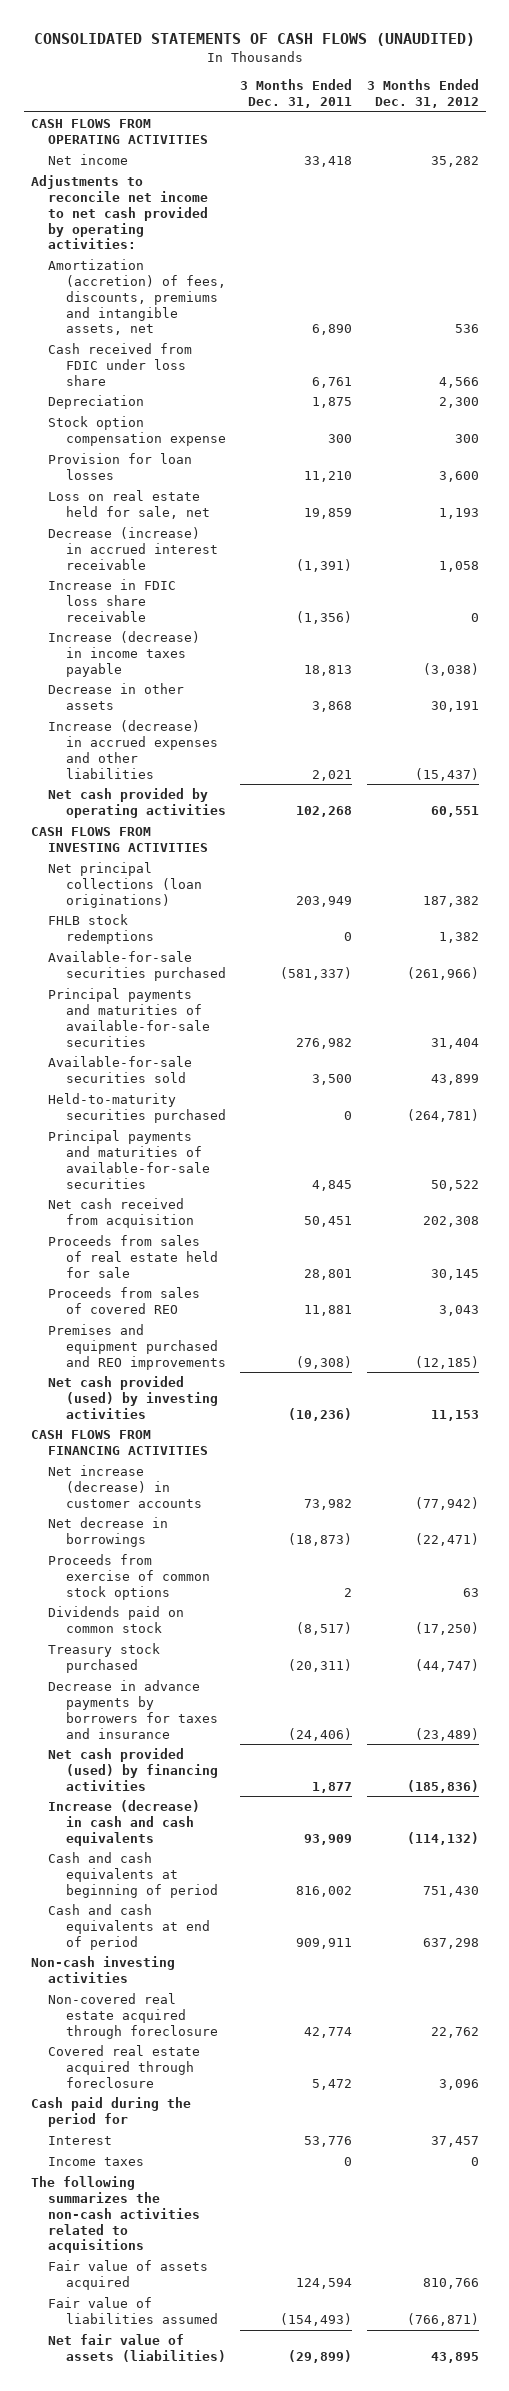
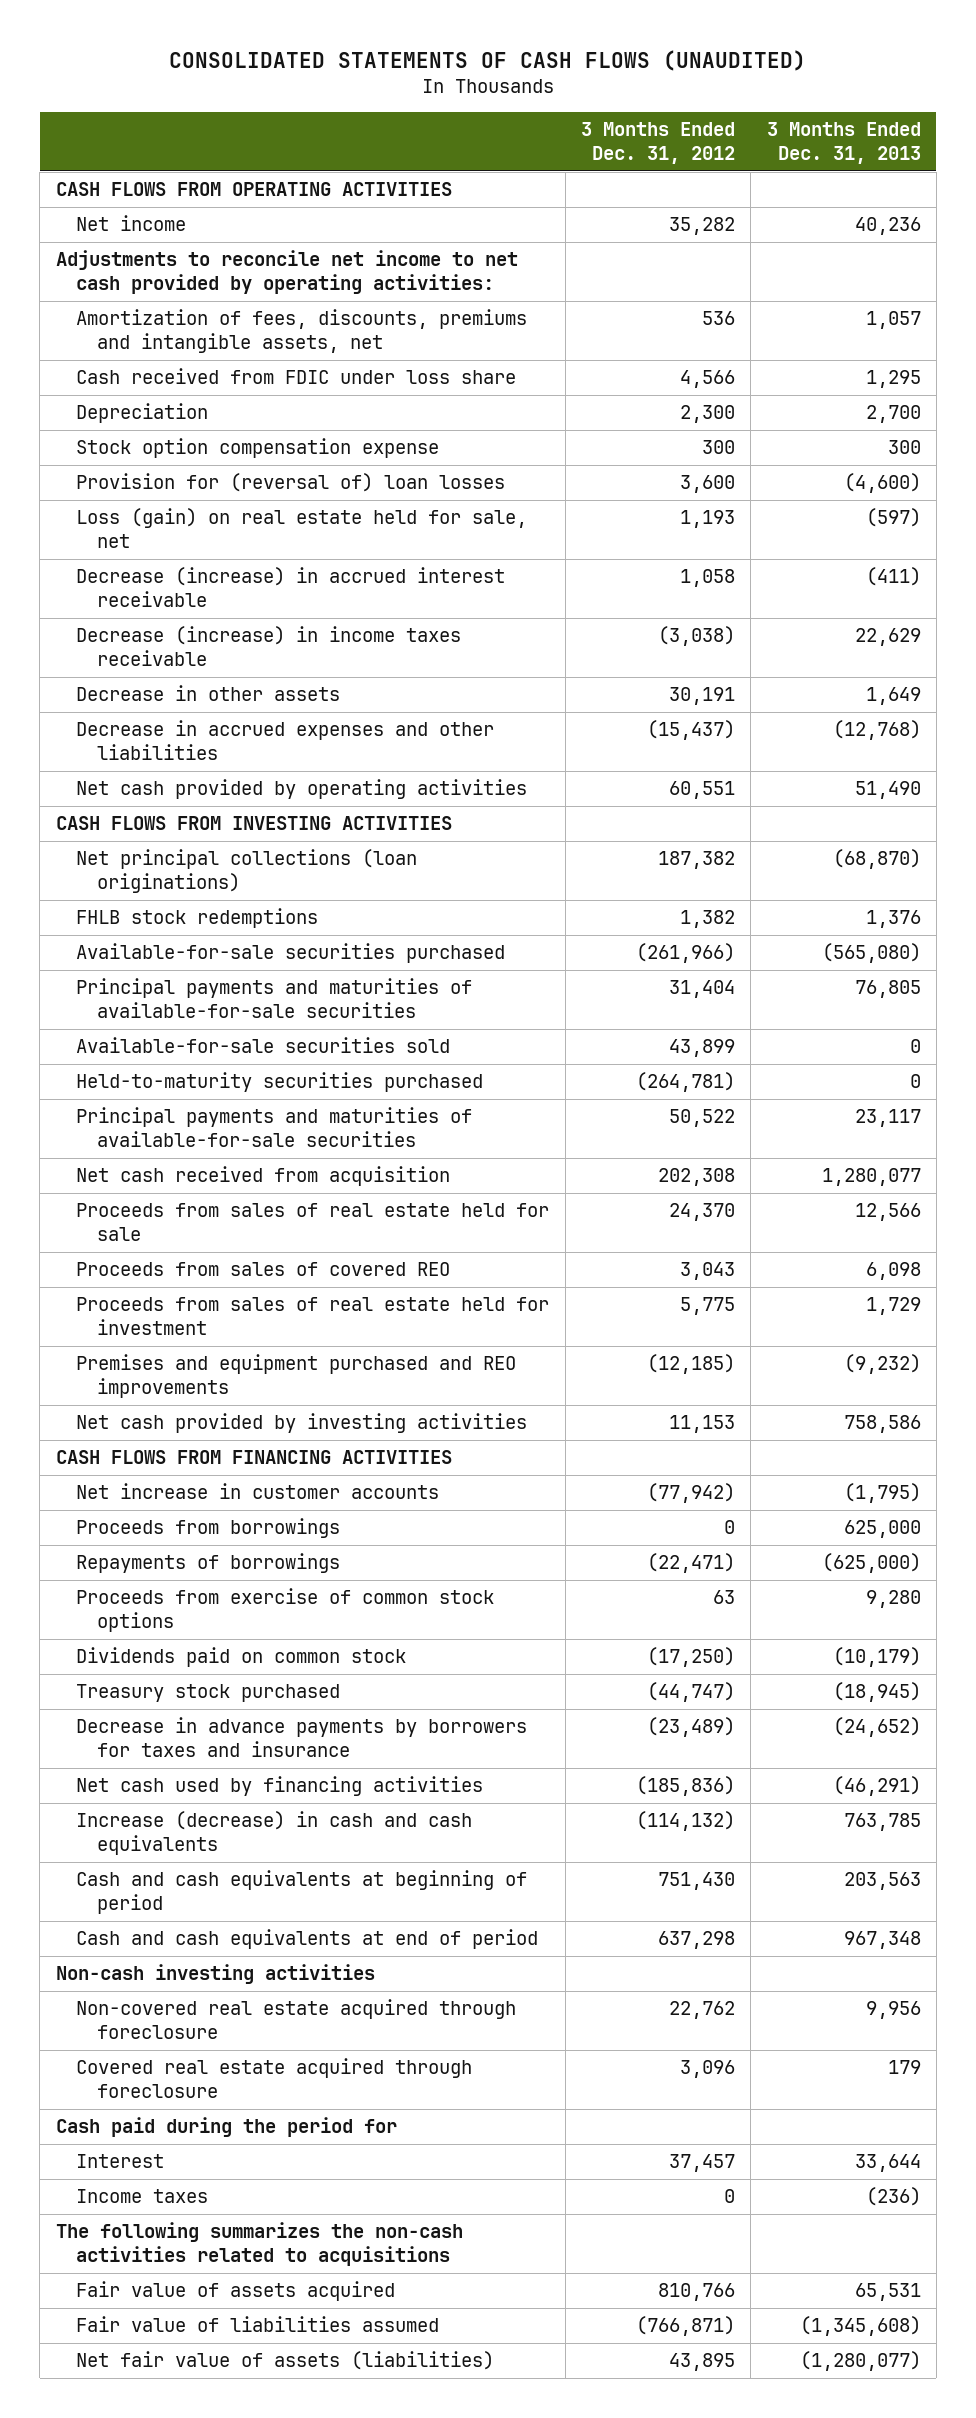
[240,79,353,109] 3 Months Ended Dec. 31, 2011 -> none
none -> [766,121,921,164] 3 Months Ended Dec. 31, 2013
[48,259,227,336] Amortization (accretion) of fees, discounts, premiums and intangible assets, net -> [76,309,528,354] Amortization of fees, discounts, premiums and intangible assets, net
[48,453,193,481] Provision for loan losses -> [76,473,506,493] Provision for (reversal of) loan losses
[48,490,211,520] Loss on real estate held for sale, net -> [76,508,528,549] Loss (gain) on real estate held for sale, net
[48,579,177,622] Increase in FDIC loss share receivable -> none
[48,631,201,677] Increase (decrease) in income taxes payable -> [76,626,462,667] Decrease (increase) in income taxes receivable
[48,720,219,779] Increase (decrease) in accrued expenses and other liabilities -> [76,720,495,761] Decrease in accrued expenses and other liabilities
[430,1268,479,1280] 30,145 -> [668,1203,735,1222] 24,370
none -> [76,1297,550,1336] Proceeds from sales of real estate held for investment
[48,1376,219,1419] Net cash provided (used) by investing activities -> [76,1413,528,1434] Net cash provided by investing activities
[48,1465,203,1508] Net increase (decrease) in customer accounts -> [76,1483,440,1500] Net increase in customer accounts
none -> [76,1518,341,1539] Proceeds from borrowings
[48,1517,169,1548] Net decrease in borrowings -> [76,1553,341,1574] Repayments of borrowings
[48,1748,219,1791] Net cash provided (used) by financing activities -> [76,1776,484,1797] Net cash used by financing activities

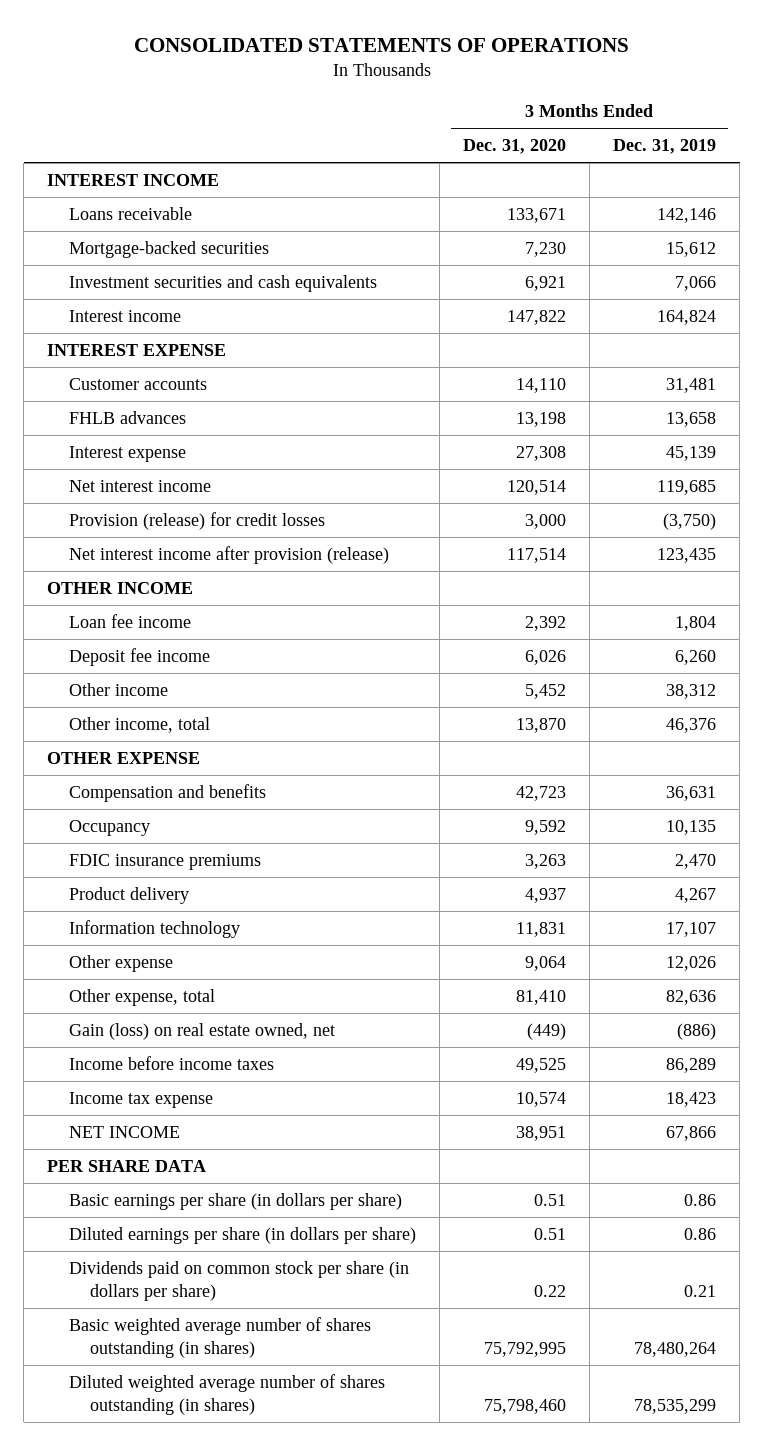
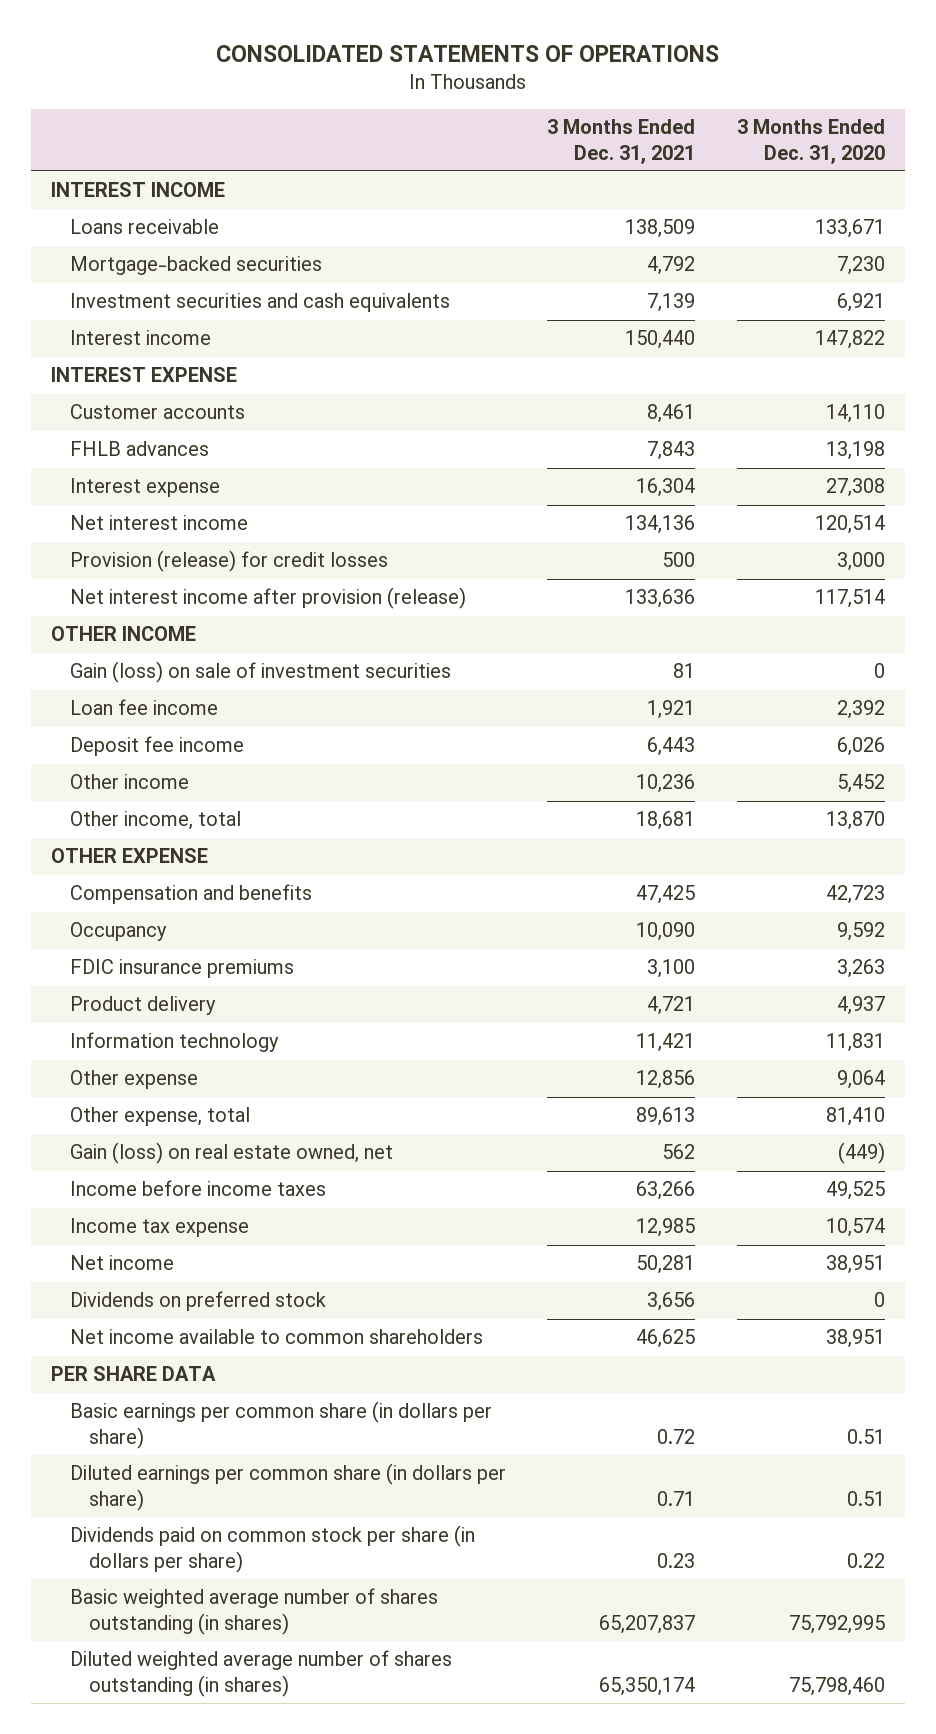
[612,139,716,155] Dec. 31, 2019 -> none
none -> [547,119,696,164] 3 Months Ended Dec. 31, 2021
none -> [70,661,452,684] Gain (loss) on sale of investment securities
[68,1125,180,1138] NET INCOME -> [70,1255,175,1271] Net income
none -> [70,1291,327,1312] Dividends on preferred stock
none -> [70,1329,484,1345] Net income available to common shareholders
[68,1192,402,1210] Basic earnings per share (in dollars per share) -> [70,1401,493,1449] Basic earnings per common share (in dollars per share)
[68,1226,416,1244] Diluted earnings per share (in dollars per share) -> [70,1463,507,1511] Diluted earnings per common share (in dollars per share)

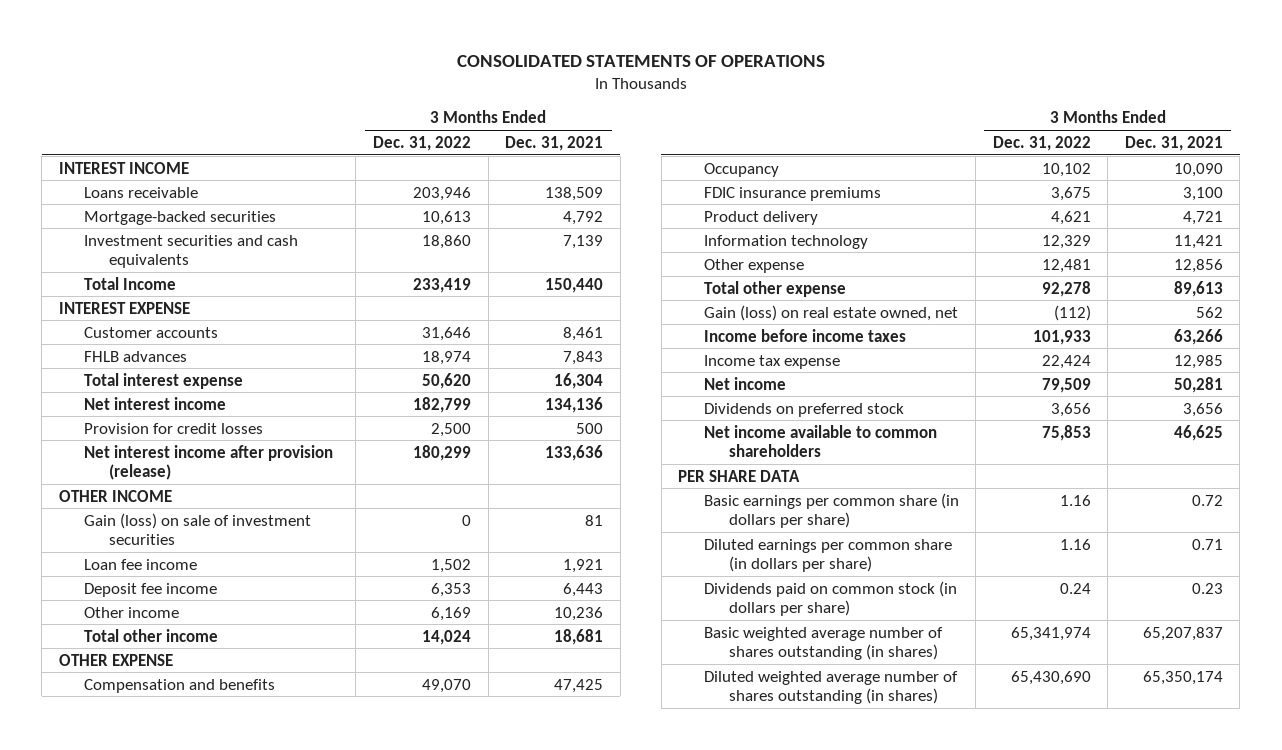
[736,119,885,164] 3 Months Ended Dec. 31, 2020 -> none
none -> [373,135,472,151] Dec. 31, 2022
[70,330,212,346] Interest income -> [83,276,176,290] Total Income
[70,478,221,498] Interest expense -> [83,372,243,389] Total interest expense
[70,550,389,573] Provision (release) for credit losses -> [83,422,263,434] Provision for credit losses
[70,811,242,831] Other income, total -> [83,628,218,642] Total other income
[70,1107,251,1127] Other expense, total -> [703,280,846,297] Total other expense
[70,1525,476,1573] Dividends paid on common stock per share (in dollars per share) -> [703,580,957,616] Dividends paid on common stock (in dollars per share)

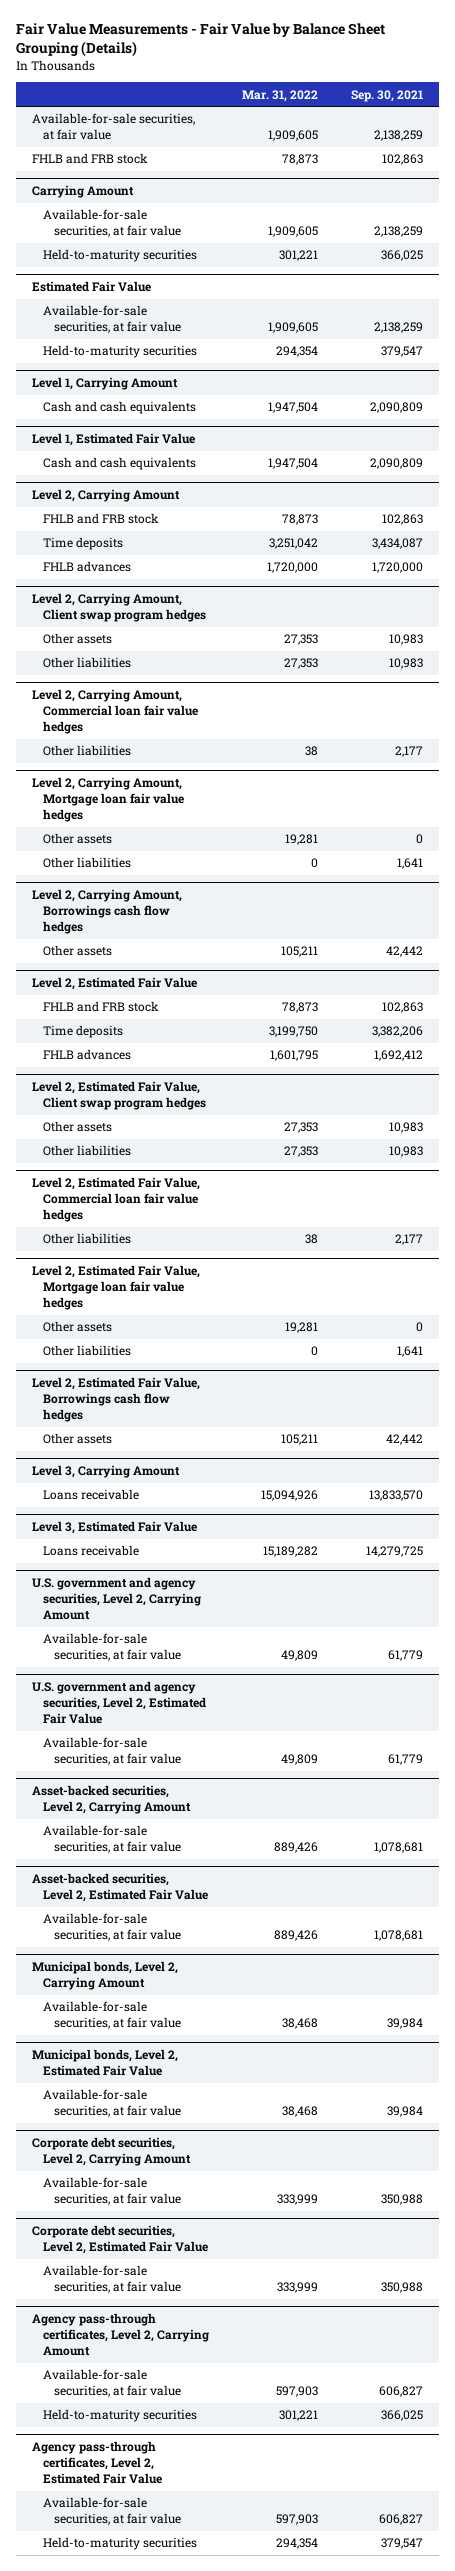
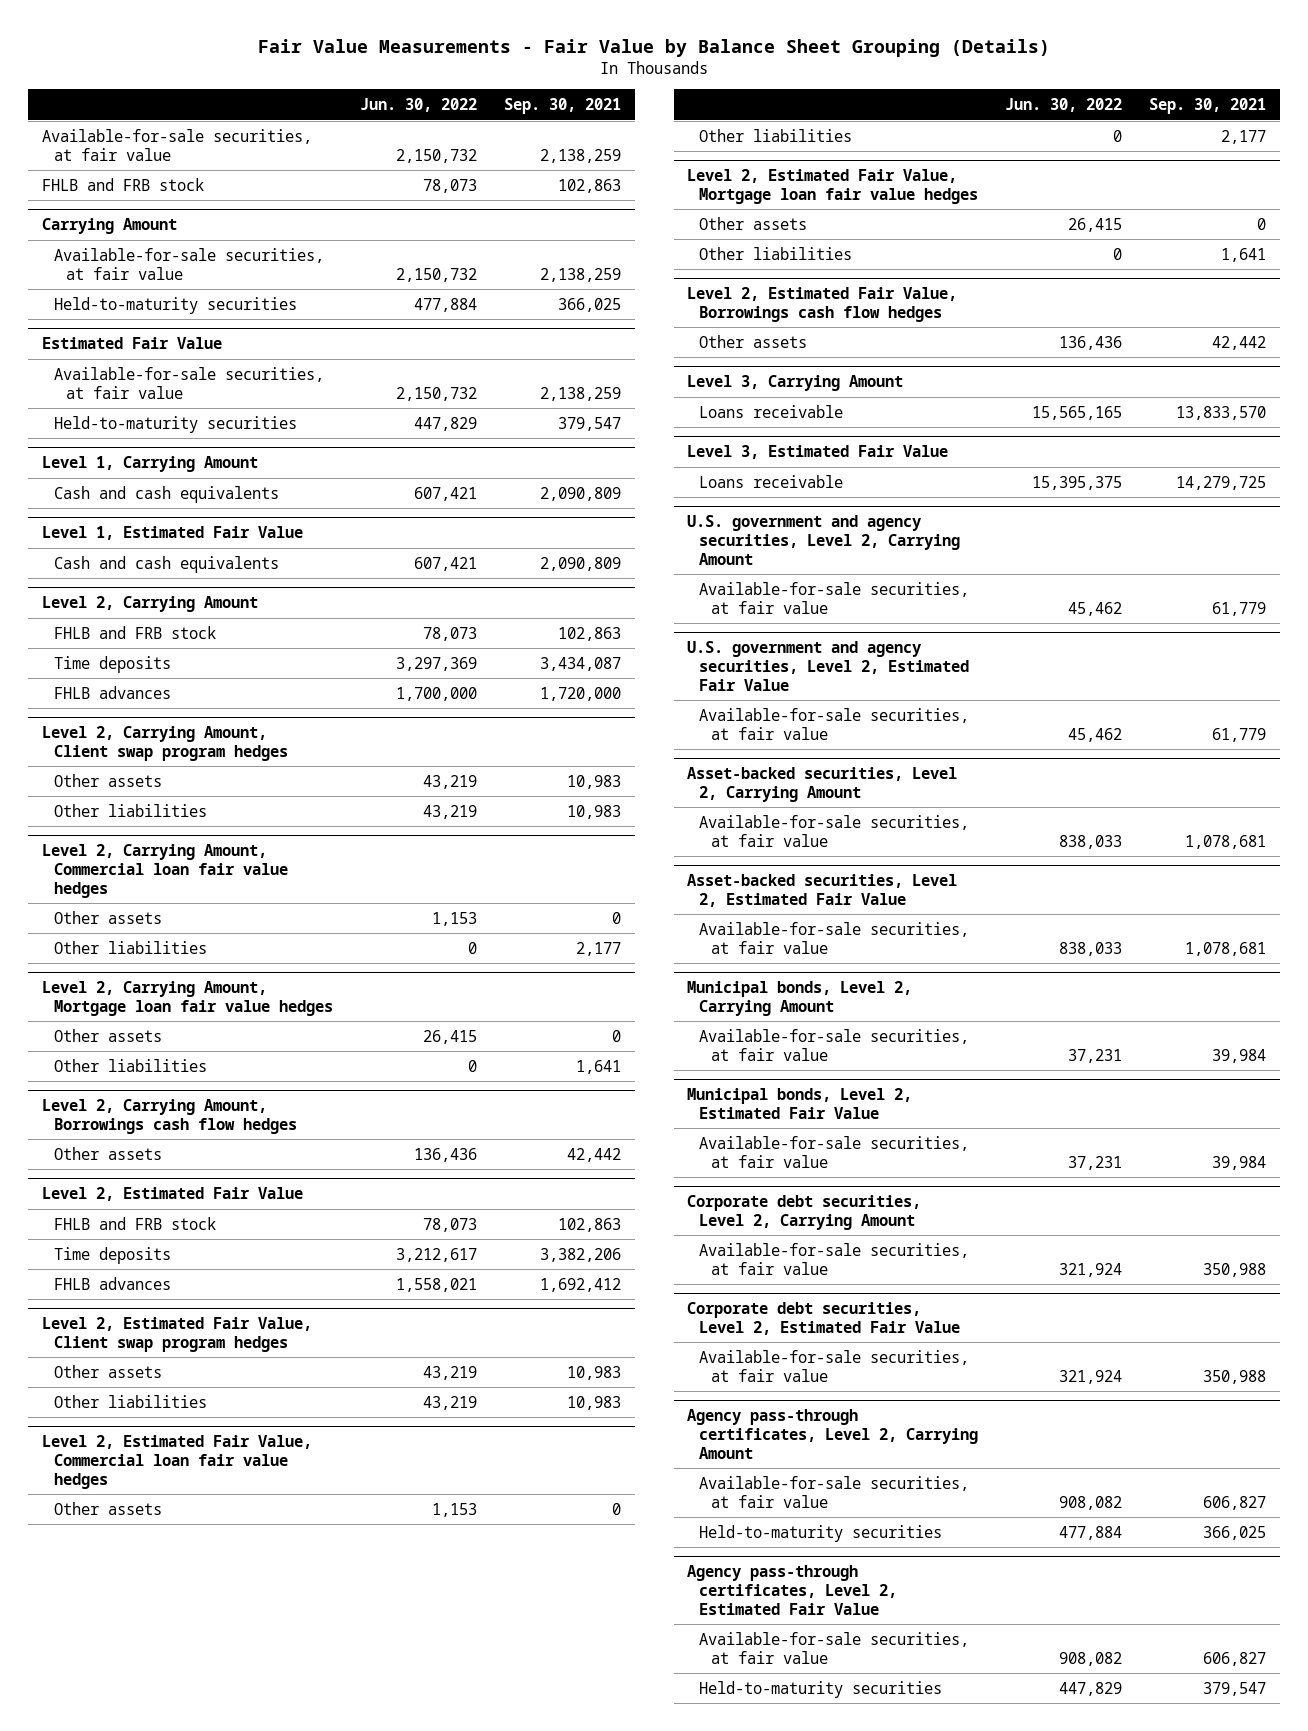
[241,89,318,102] Mar. 31, 2022 -> none
none -> [360,98,478,113] Jun. 30, 2022
none -> [53,910,162,924] Other assets
none -> [53,1501,162,1515] Other assets

